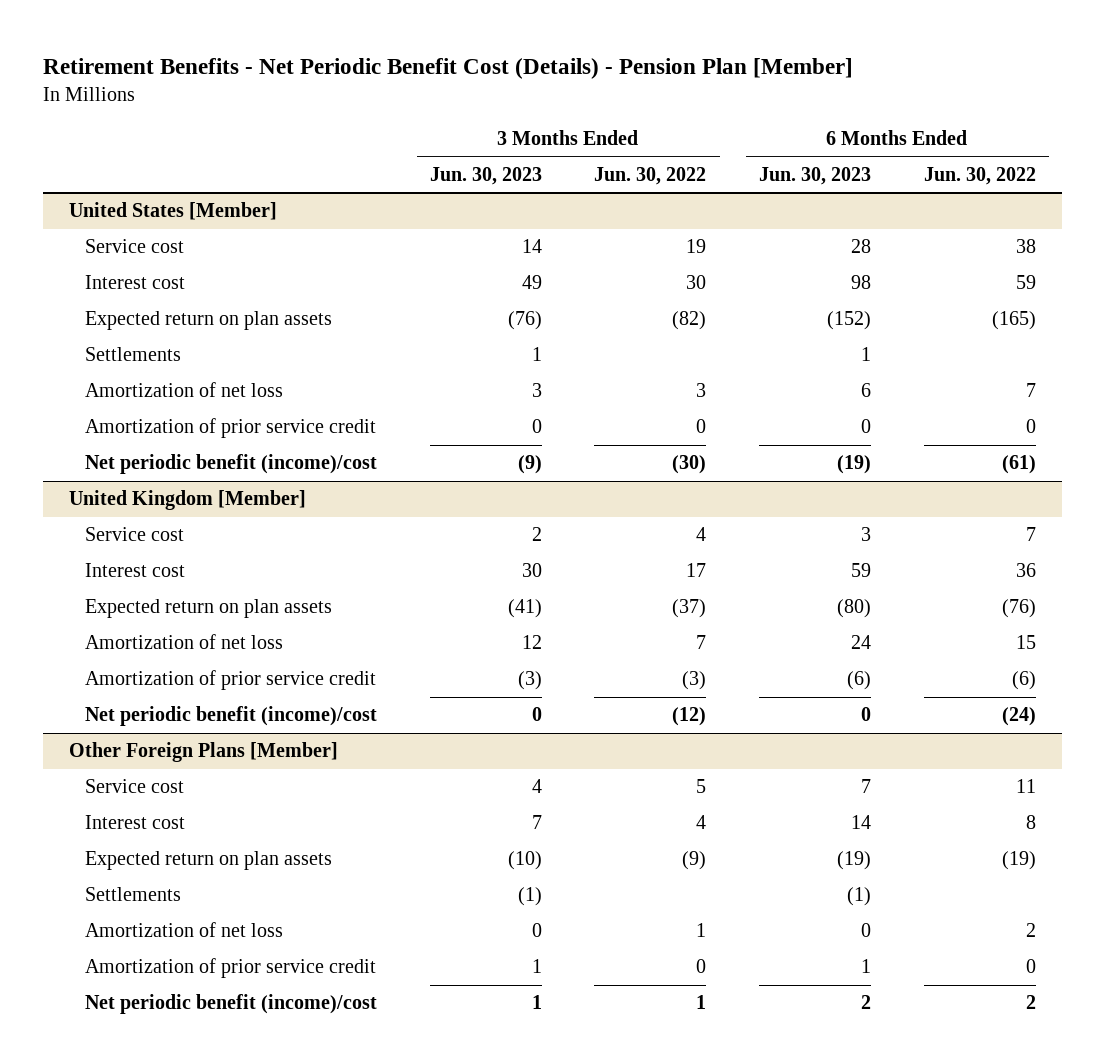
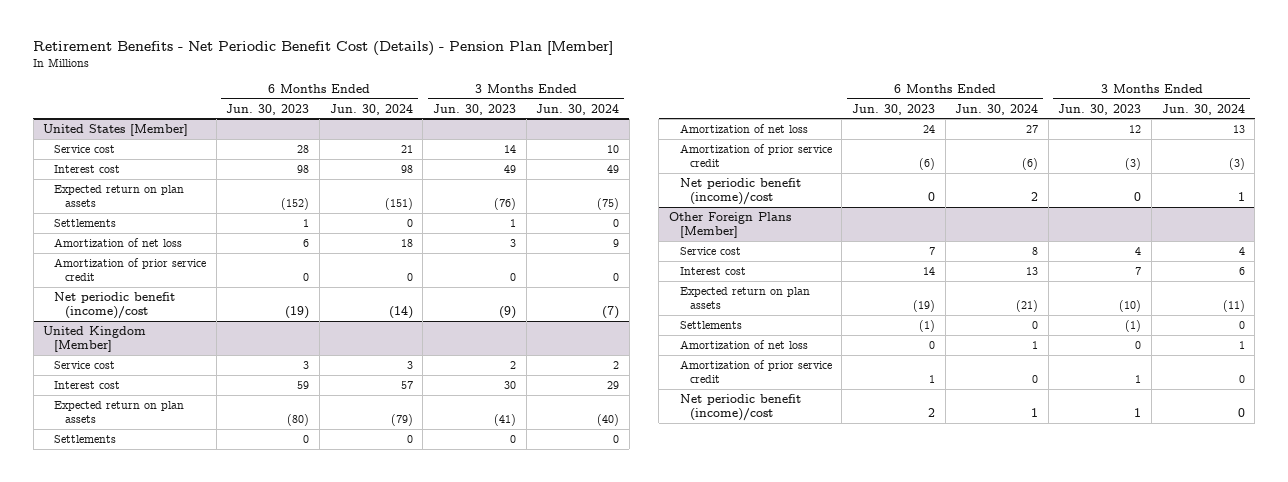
[594,166,707,185] Jun. 30, 2022 -> none
[923,166,1036,185] Jun. 30, 2022 -> none
none -> [329,103,413,115] Jun. 30, 2024
none -> [536,103,620,115] Jun. 30, 2024
none -> [54,434,117,443] Settlements

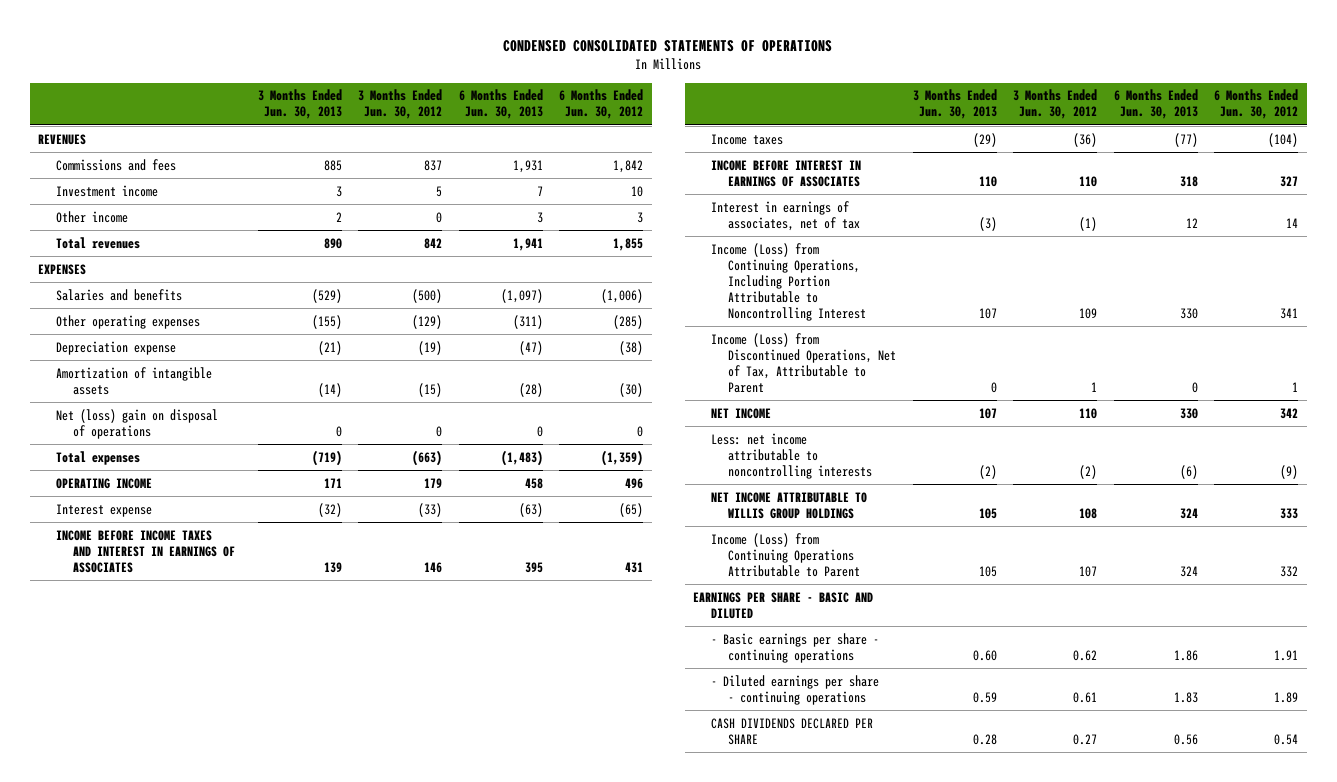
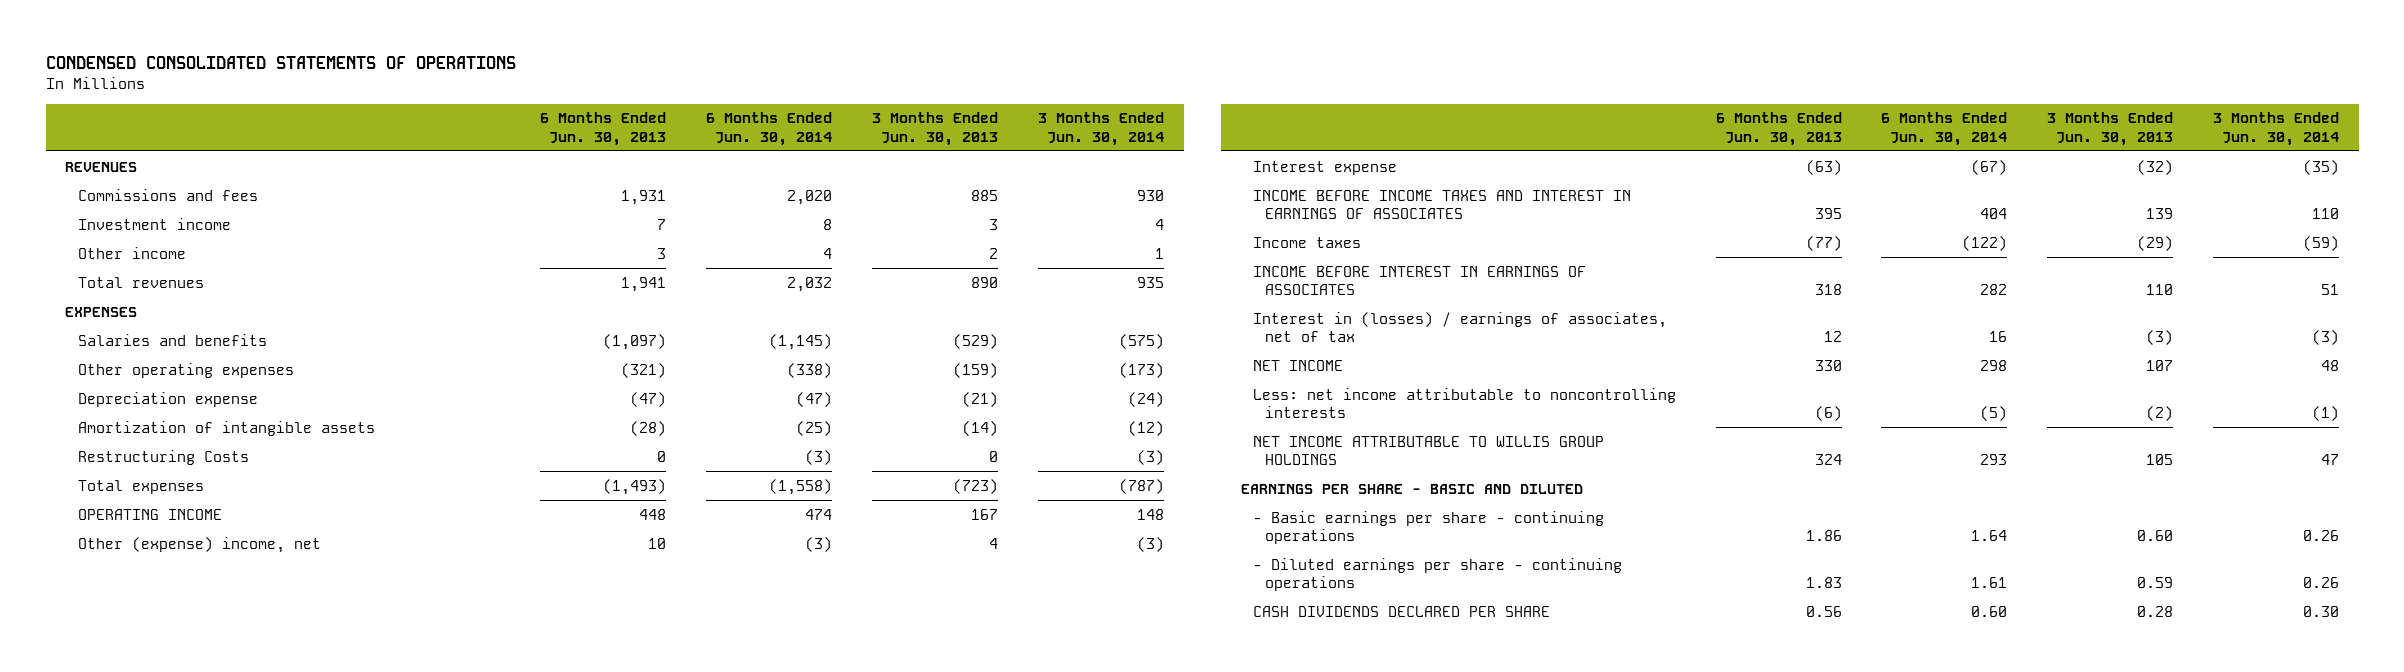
[358,89,443,120] 3 Months Ended Jun. 30, 2012 -> none
[559,89,644,120] 6 Months Ended Jun. 30, 2012 -> none
none -> [706,112,833,146] 6 Months Ended Jun. 30, 2014
none -> [1037,112,1164,146] 3 Months Ended Jun. 30, 2014
[311,314,342,329] (155) -> [952,362,998,378] (159)
[512,314,543,329] (311) -> [621,362,667,378] (321)
[55,408,218,439] Net (loss) gain on disposal of operations -> none
none -> [77,449,249,465] Restructuring Costs
[311,449,342,466] (719) -> [952,478,998,494] (723)
[500,449,543,466] (1,483) -> [603,478,667,495] (1,493)
[323,477,342,488] 171 -> [970,508,998,520] 167
[524,477,543,489] 458 -> [639,508,667,520] 448
none -> [77,536,321,553] Other (expense) income, net
[710,242,867,321] Income (Loss) from Continuing Operations, Including Portion Attributable to Noncontrolling Interest -> none
[710,332,897,393] Income (Loss) from Discontinued Operations, Net of Tax, Attributable to Parent -> none
[710,200,861,231] Interest in earnings of associates, net of tax -> [1252,311,1667,342] Interest in (losses) / earnings of associates, net of tax
[710,532,861,577] Income (Loss) from Continuing Operations Attributable to Parent -> none

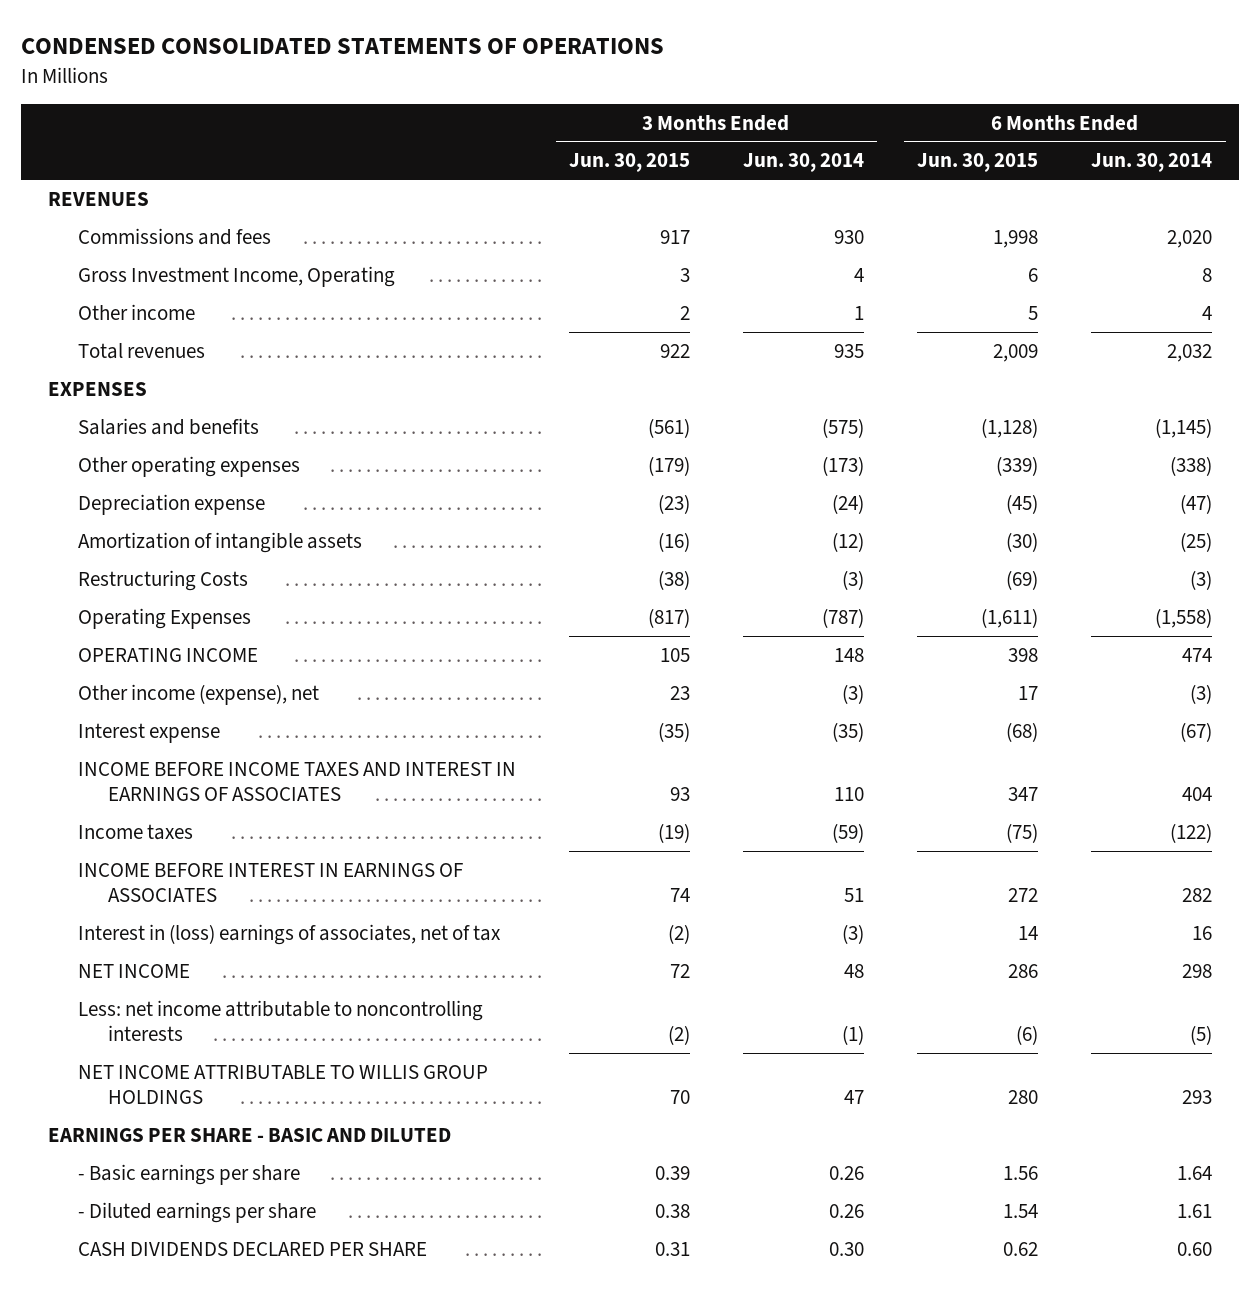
[540,112,667,146] 6 Months Ended Jun. 30, 2013 -> none
[871,112,998,146] 3 Months Ended Jun. 30, 2013 -> none
none -> [568,153,690,173] Jun. 30, 2015
none -> [917,153,1039,173] Jun. 30, 2015
[77,217,231,230] Investment income -> [77,265,395,287] Gross Investment Income, Operating
[77,479,204,494] Total expenses -> [77,607,251,629] Operating Expenses
[77,536,321,553] Other (expense) income, net -> [77,683,319,705] Other income (expense), net
[1252,311,1667,342] Interest in (losses) / earnings of associates, net of tax -> [77,923,501,945] Interest in (loss) earnings of associates, net of tax
[1252,510,1604,544] - Basic earnings per share - continuing operations -> [77,1163,300,1185] - Basic earnings per share
[1252,557,1622,591] - Diluted earnings per share - continuing operations -> [77,1201,316,1223] - Diluted earnings per share

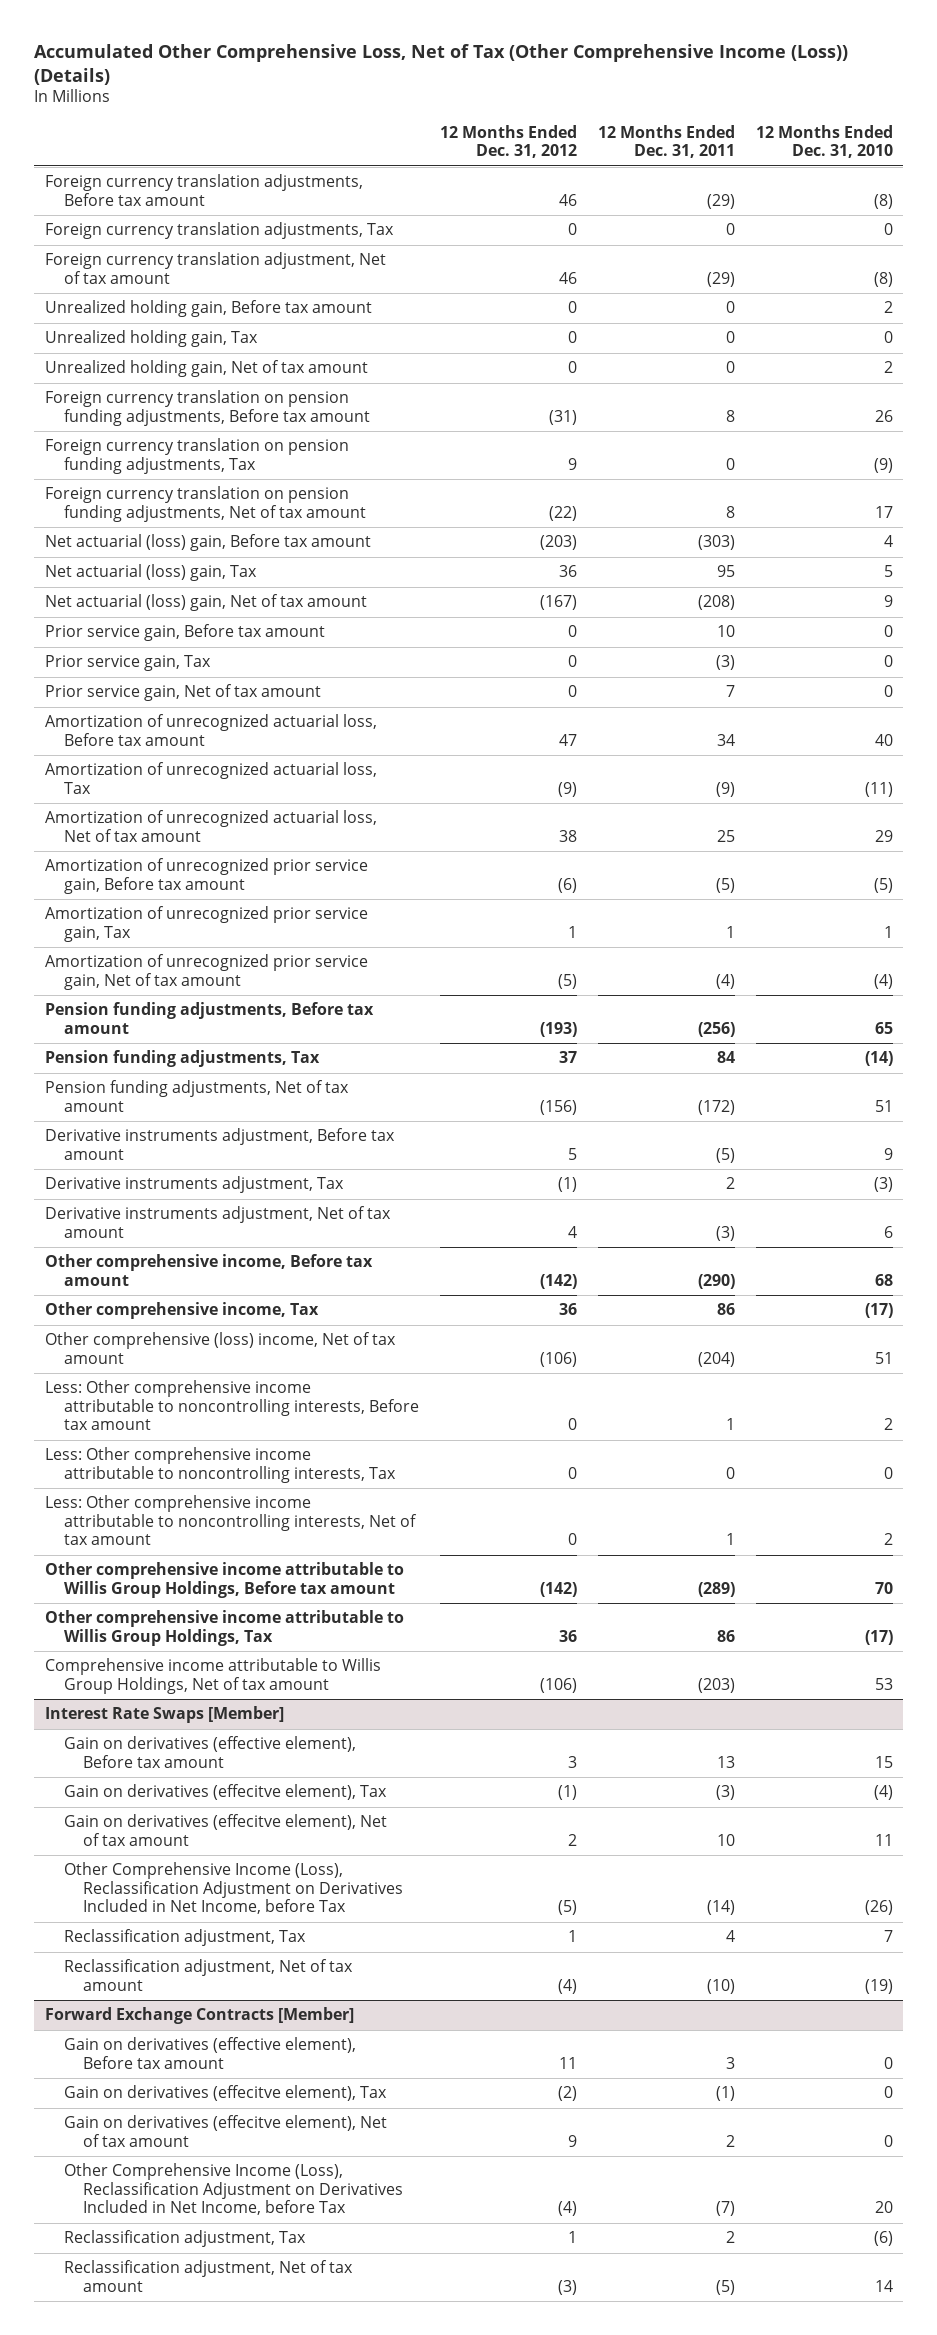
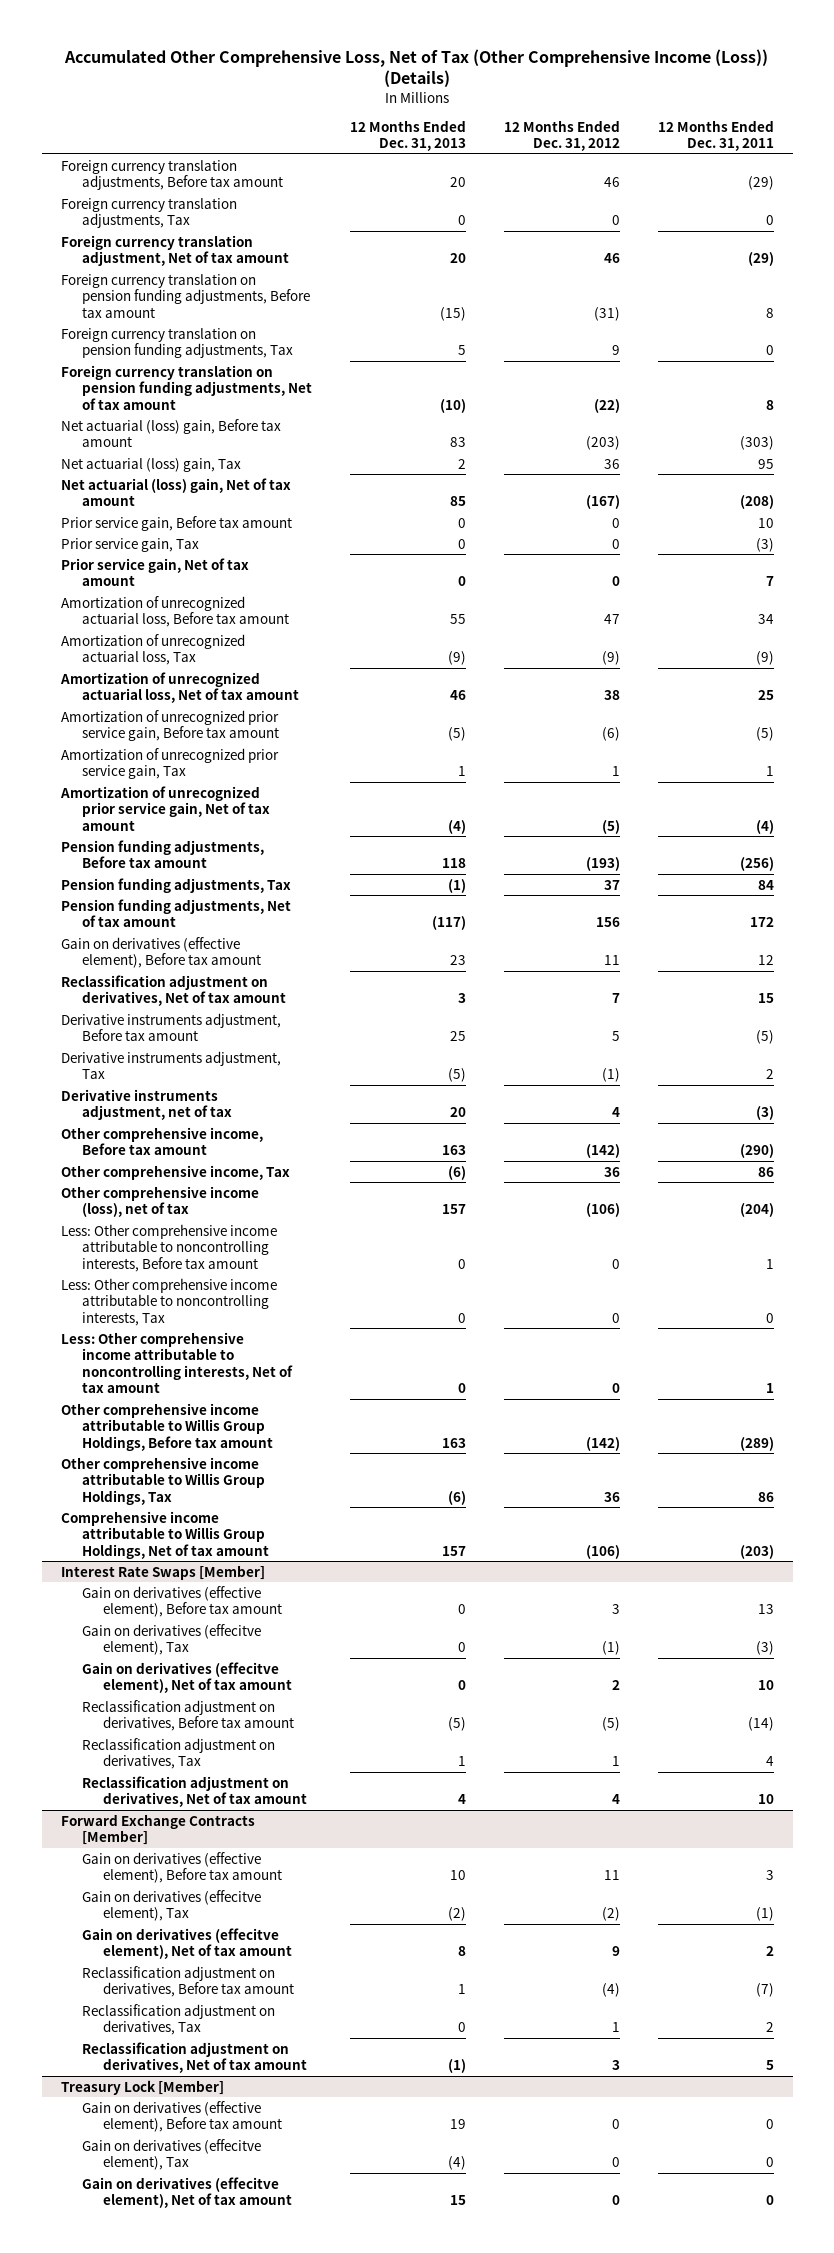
[755,124,893,159] 12 Months Ended Dec. 31, 2010 -> none
none -> [349,119,466,152] 12 Months Ended Dec. 31, 2013
[44,300,372,318] Unrealized holding gain, Before tax amount -> none
[44,330,258,348] Unrealized holding gain, Tax -> none
[44,360,368,378] Unrealized holding gain, Net of tax amount -> none
[539,1099,577,1115] (156) -> [595,917,620,928] 156
[697,1099,735,1115] (172) -> [749,917,774,928] 172
none -> [60,936,261,969] Gain on derivatives (effective element), Before tax amount
none -> [60,974,286,1007] Reclassification adjustment on derivatives, Net of tax amount
[44,1206,391,1238] Derivative instruments adjustment, Net of tax amount -> [60,1088,232,1121] Derivative instruments adjustment, net of tax
[44,1332,396,1364] Other comprehensive (loss) income, Net of tax amount -> [60,1185,259,1218] Other comprehensive income (loss), net of tax
[63,1862,403,1915] Other Comprehensive Income (Loss), Reclassification Adjustment on Derivatives Included in Net Income, before Tax -> [81,1699,294,1732] Reclassification adjustment on derivatives, Before tax amount
[63,1929,306,1947] Reclassification adjustment, Tax -> [81,1737,275,1770] Reclassification adjustment on derivatives, Tax
[63,1959,353,1991] Reclassification adjustment, Net of tax amount -> [81,1775,307,1808] Reclassification adjustment on derivatives, Net of tax amount
[557,1978,577,1994] (4) -> [611,1794,620,1805] 4
[706,1978,735,1994] (10) -> [757,1794,774,1805] 10
[63,2163,403,2216] Other Comprehensive Income (Loss), Reclassification Adjustment on Derivatives Included in Net Income, before Tax -> none
none -> [81,1965,294,1998] Reclassification adjustment on derivatives, Before tax amount
[63,2230,306,2248] Reclassification adjustment, Tax -> [81,2003,275,2036] Reclassification adjustment on derivatives, Tax
[63,2260,353,2292] Reclassification adjustment, Net of tax amount -> [81,2041,307,2074] Reclassification adjustment on derivatives, Net of tax amount
[557,2279,577,2295] (3) -> [611,2060,620,2071] 3
[715,2279,735,2295] (5) -> [765,2060,774,2071] 5
none -> [60,2079,224,2095] Treasury Lock [Member]
none -> [81,2100,282,2133] Gain on derivatives (effective element), Before tax amount
none -> [81,2138,261,2171] Gain on derivatives (effecitve element), Tax
none -> [81,2176,292,2209] Gain on derivatives (effecitve element), Net of tax amount

